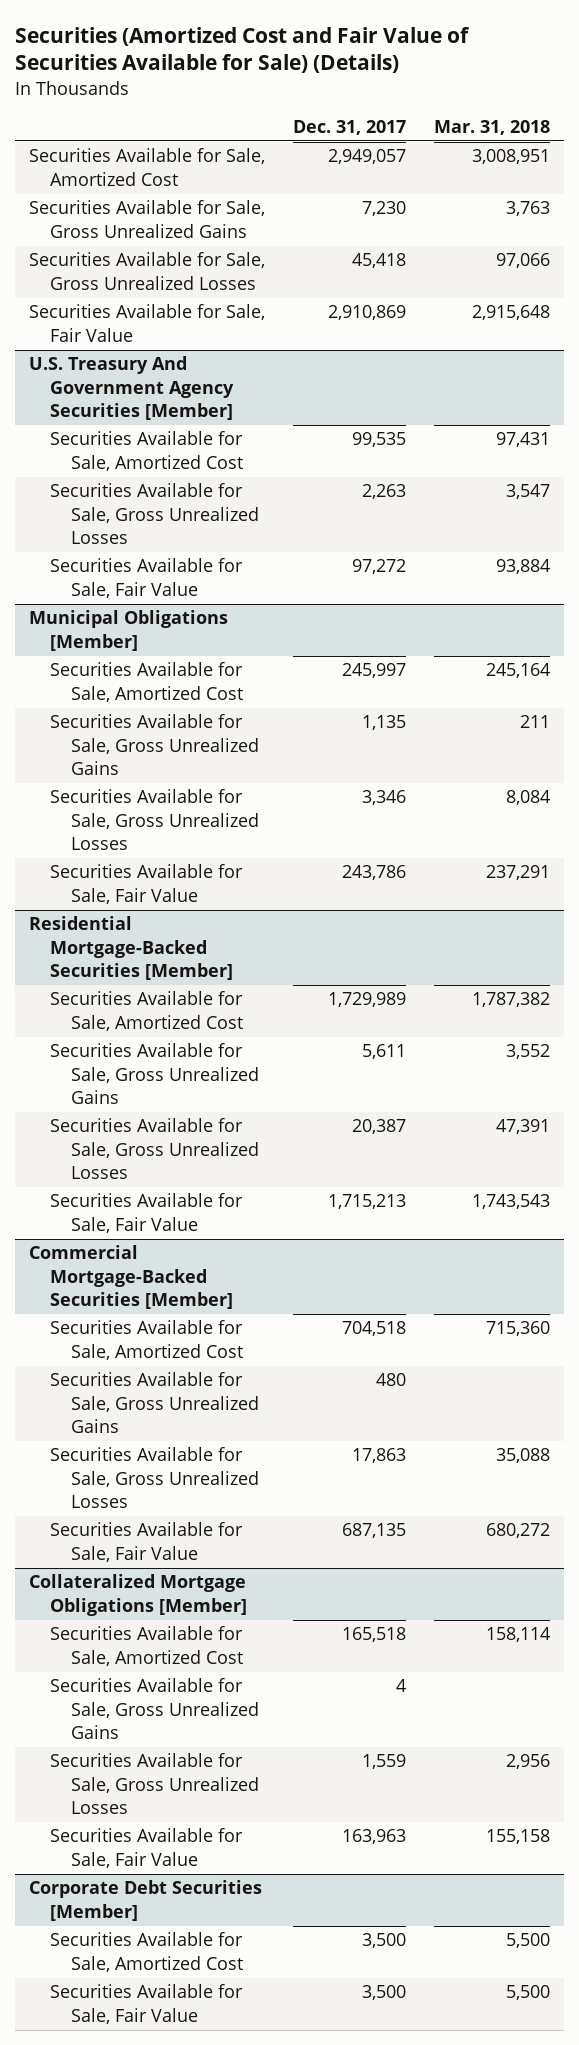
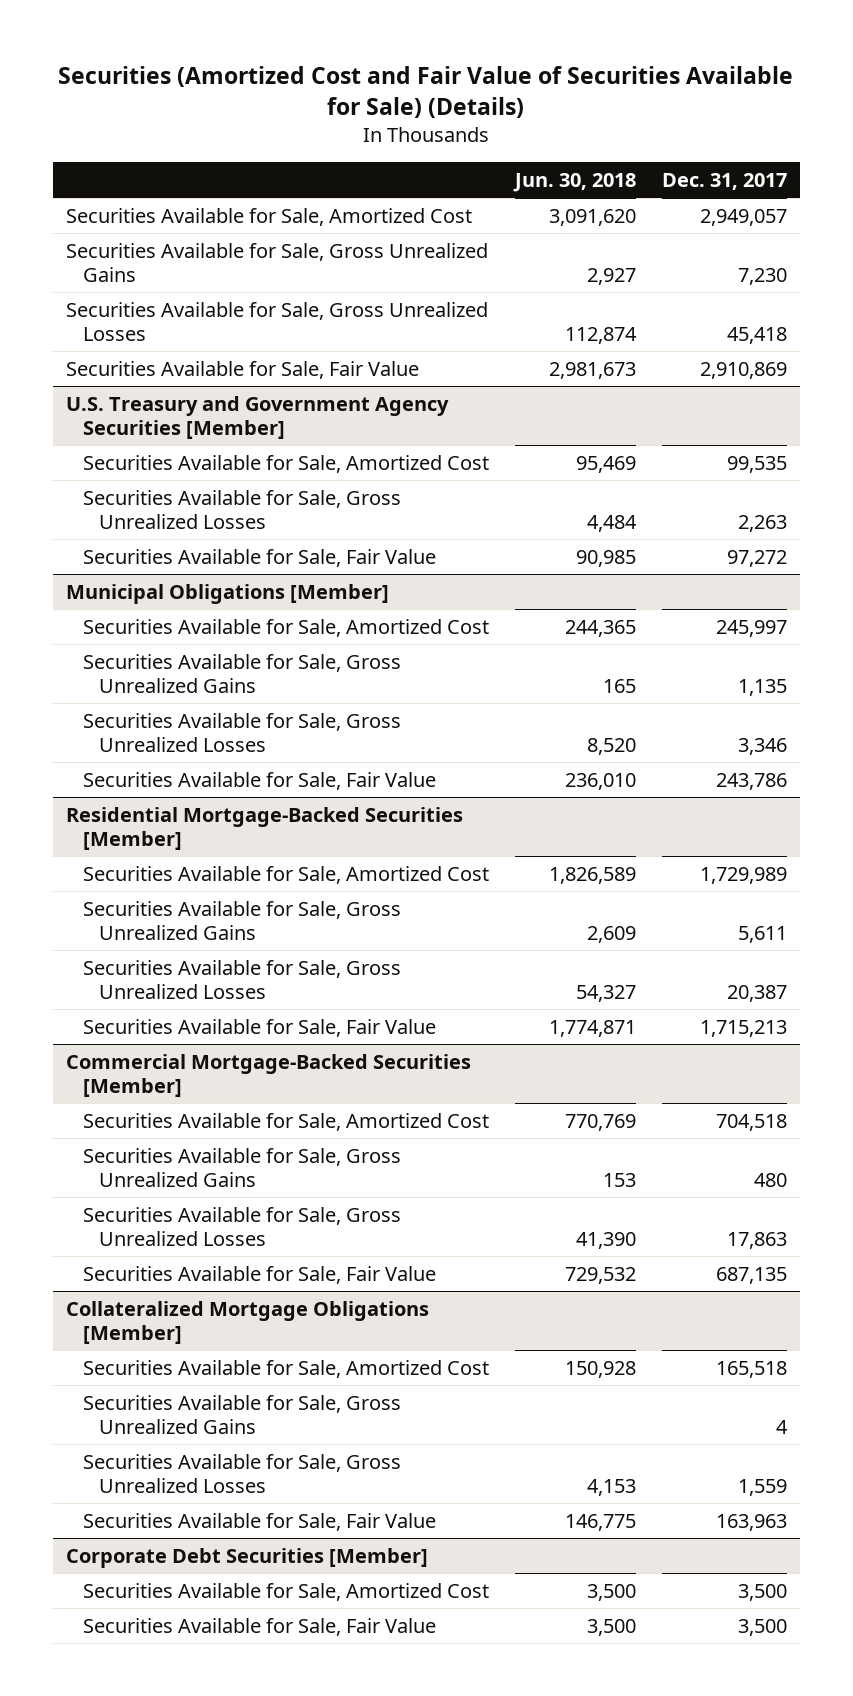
[434,120,551,136] Mar. 31, 2018 -> none
none -> [512,173,636,193] Jun. 30, 2018
[28,356,234,421] U.S. Treasury And Government Agency Securities [Member] -> [66,395,450,439] U.S. Treasury and Government Agency Securities [Member]

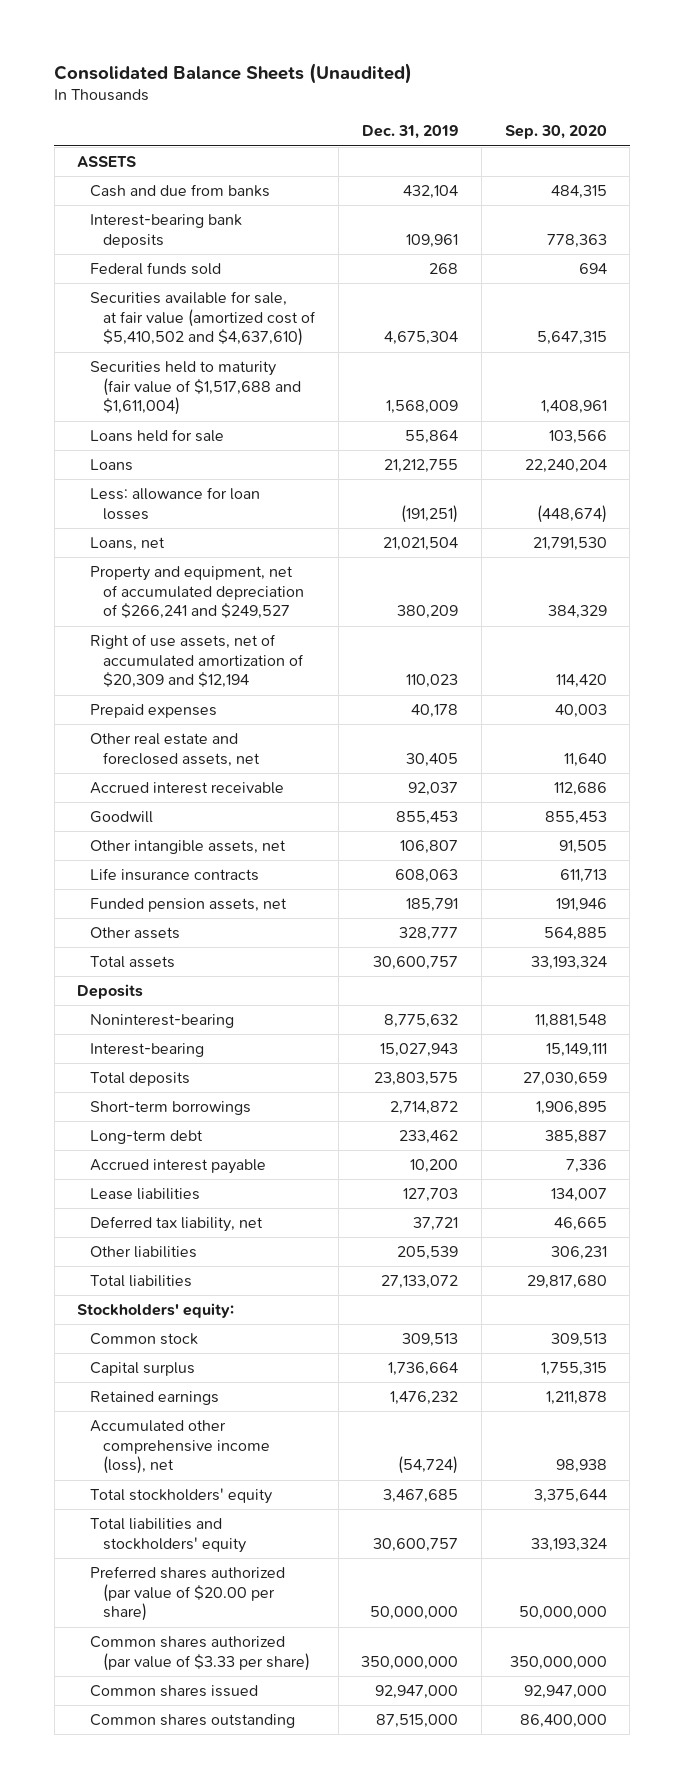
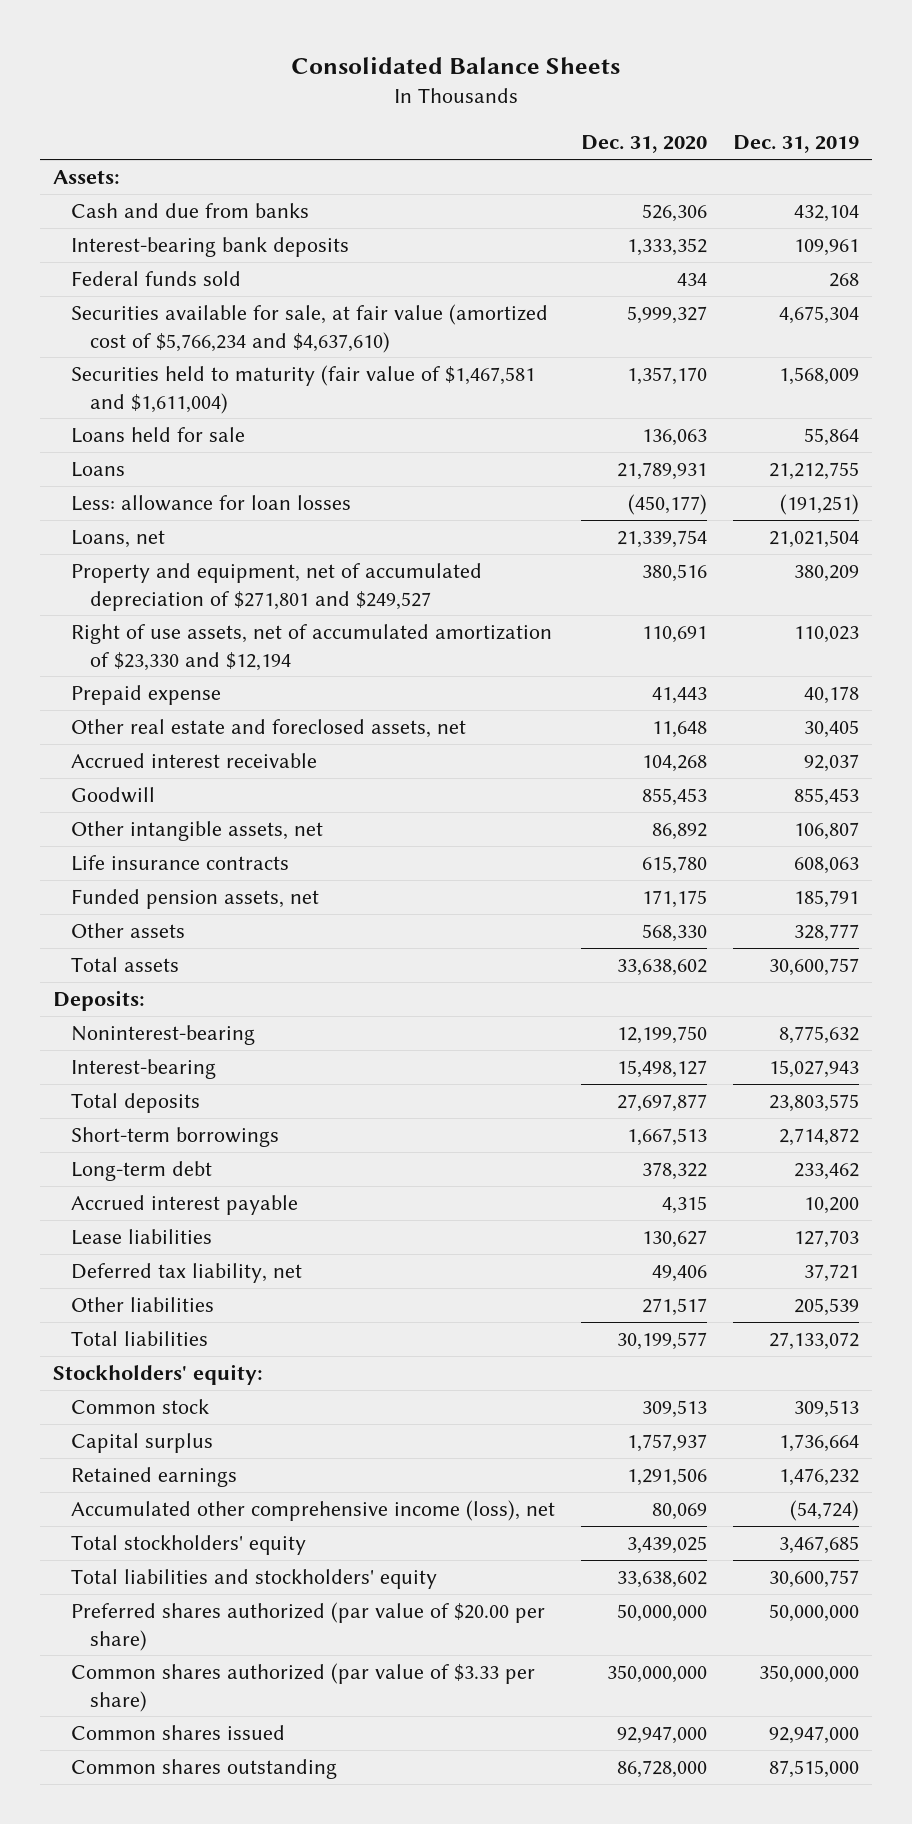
[54,62,413,84] Consolidated Balance Sheets (Unaudited) -> [291,56,621,74] Consolidated Balance Sheets
[504,125,607,140] Sep. 30, 2020 -> none
none -> [581,135,708,154] Dec. 31, 2020
[77,156,137,168] ASSETS -> [53,170,121,185] Assets:
[90,291,317,347] Securities available for sale, at fair value (amortized cost of $5,410,502 and $4,637,610) -> [71,304,549,353] Securities available for sale, at fair value (amortized cost of $5,766,234 and $4,637,610)
[90,361,302,416] Securities held to maturity (fair value of $1,517,688 and $1,611,004) -> [71,365,536,414] Securities held to maturity (fair value of $1,467,581 and $1,611,004)
[90,566,305,620] Property and equipment, net of accumulated depreciation of $266,241 and $249,527 -> [71,563,483,611] Property and equipment, net of accumulated depreciation of $271,801 and $249,527
[90,634,305,689] Right of use assets, net of accumulated amortization of $20,309 and $12,194 -> [71,624,553,671] Right of use assets, net of accumulated amortization of $23,330 and $12,194
[90,704,218,719] Prepaid expenses -> [71,685,222,706] Prepaid expense
[77,984,144,1000] Deposits -> [53,990,146,1012] Deposits:

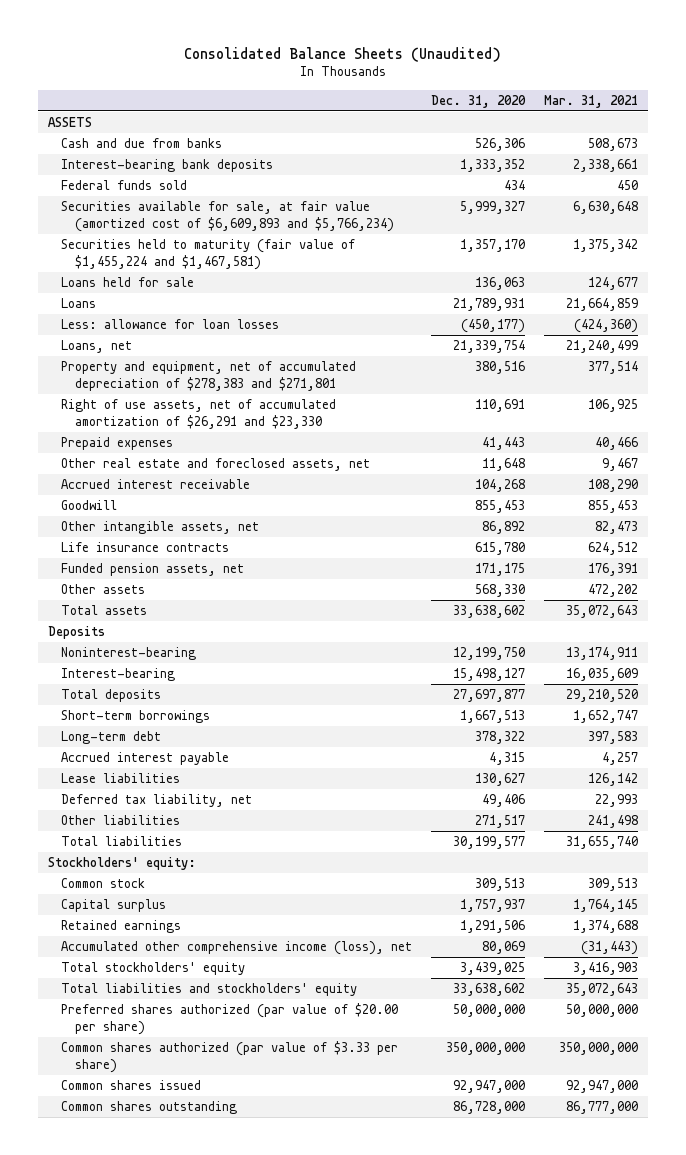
[291,56,621,74] Consolidated Balance Sheets -> [184,46,502,62] Consolidated Balance Sheets (Unaudited)
[733,135,860,154] Dec. 31, 2019 -> none
none -> [544,94,639,108] Mar. 31, 2021
[53,170,121,185] Assets: -> [47,117,92,128] ASSETS
[71,304,549,353] Securities available for sale, at fair value (amortized cost of $5,766,234 and $4,637,610) -> [61,201,395,232] Securities available for sale, at fair value (amortized cost of $6,609,893 and $5,766,234)
[71,365,536,414] Securities held to maturity (fair value of $1,467,581 and $1,611,004) -> [61,239,356,270] Securities held to maturity (fair value of $1,455,224 and $1,467,581)
[71,563,483,611] Property and equipment, net of accumulated depreciation of $271,801 and $249,527 -> [61,361,357,391] Property and equipment, net of accumulated depreciation of $278,383 and $271,801
[71,624,553,671] Right of use assets, net of accumulated amortization of $23,330 and $12,194 -> [61,399,337,429] Right of use assets, net of accumulated amortization of $26,291 and $23,330
[71,685,222,706] Prepaid expense -> [61,437,174,451] Prepaid expenses
[53,990,146,1012] Deposits: -> [47,626,105,640] Deposits

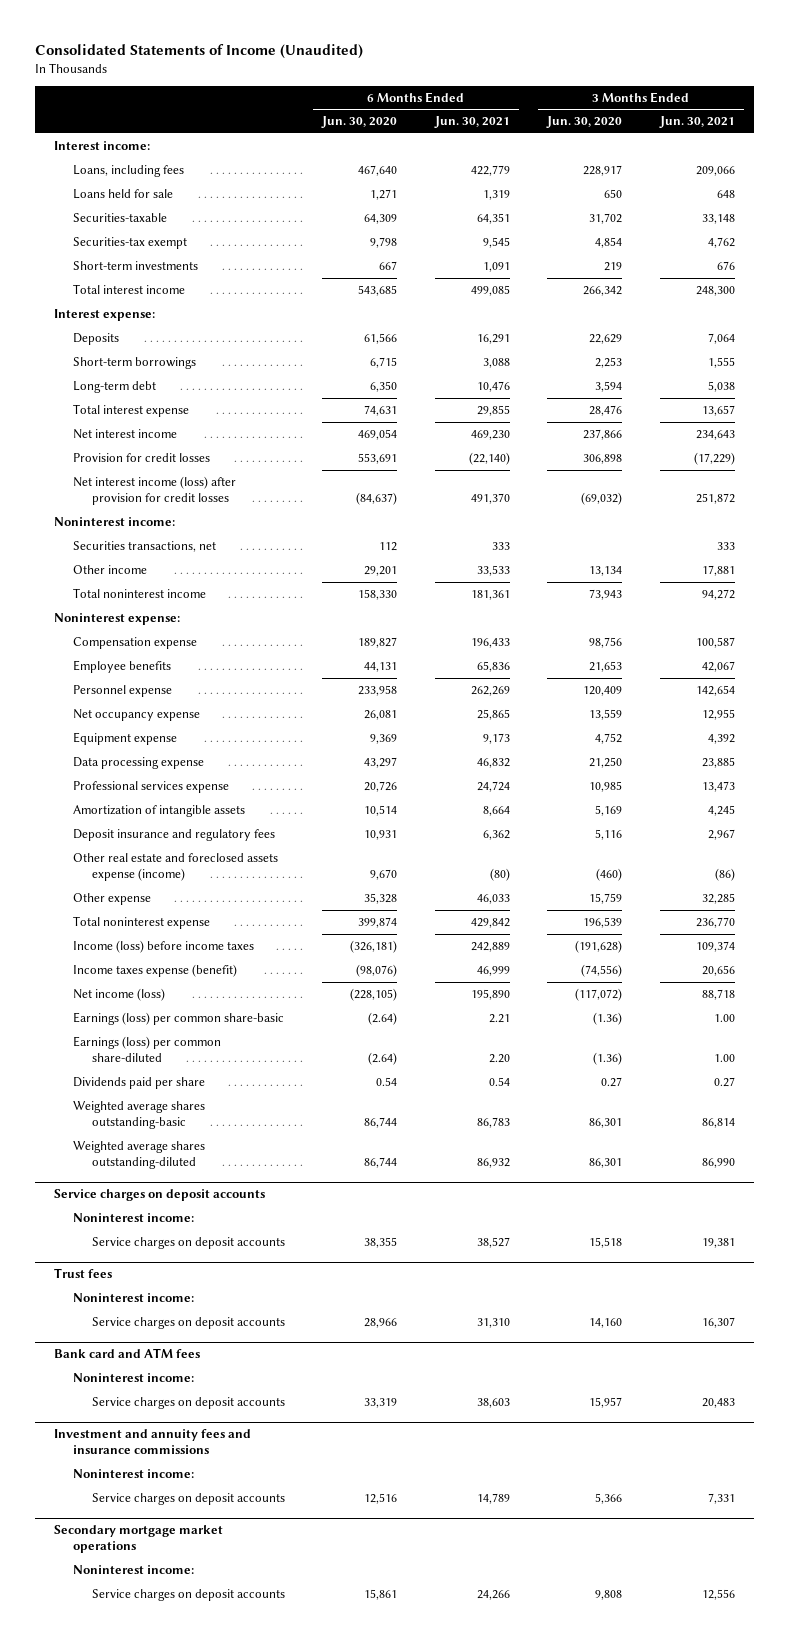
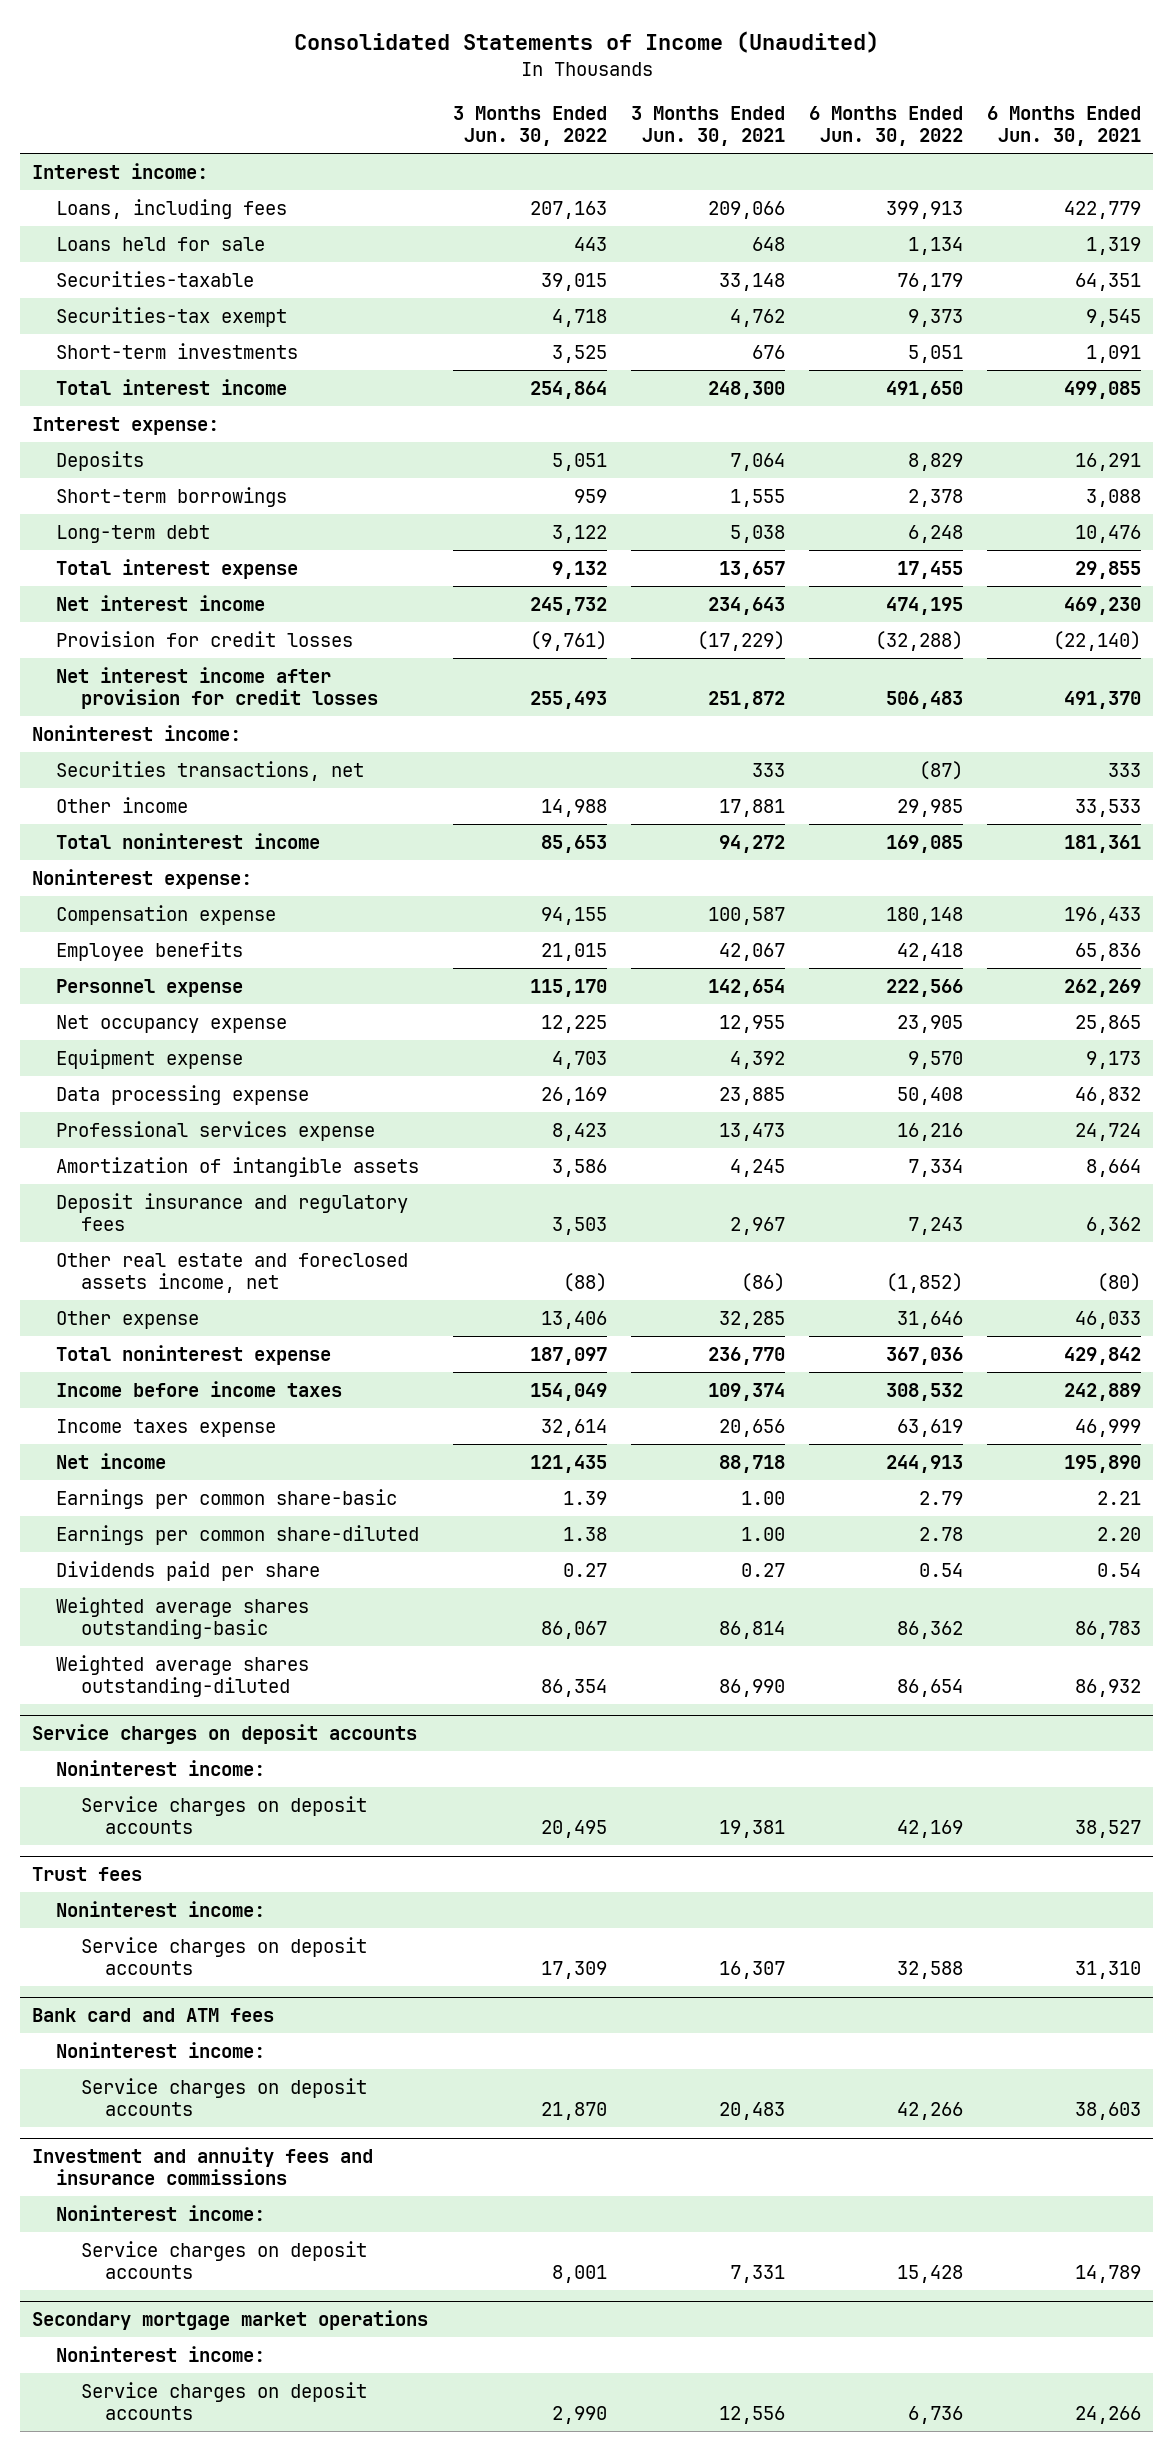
[321,116,398,129] Jun. 30, 2020 -> none
[546,116,623,129] Jun. 30, 2020 -> none
none -> [452,105,607,146] 3 Months Ended Jun. 30, 2022
none -> [808,105,963,146] 6 Months Ended Jun. 30, 2022
[72,475,236,506] Net interest income (loss) after provision for credit losses -> [56,667,378,710] Net interest income after provision for credit losses
[72,852,278,882] Other real estate and foreclosed assets expense (income) -> [56,1253,409,1294] Other real estate and foreclosed assets income, net
[72,939,254,953] Income (loss) before income taxes -> [56,1381,343,1398] Income before income taxes
[72,963,237,977] Income taxes expense (benefit) -> [56,1419,277,1438] Income taxes expense
[72,987,165,1001] Net income (loss) -> [56,1453,167,1470] Net income
[72,1011,284,1025] Earnings (loss) per common share-basic -> [56,1489,398,1510] Earnings per common share-basic
[72,1035,221,1063] Earnings (loss) per common share-diluted -> [56,1525,420,1546] Earnings per common share-diluted

